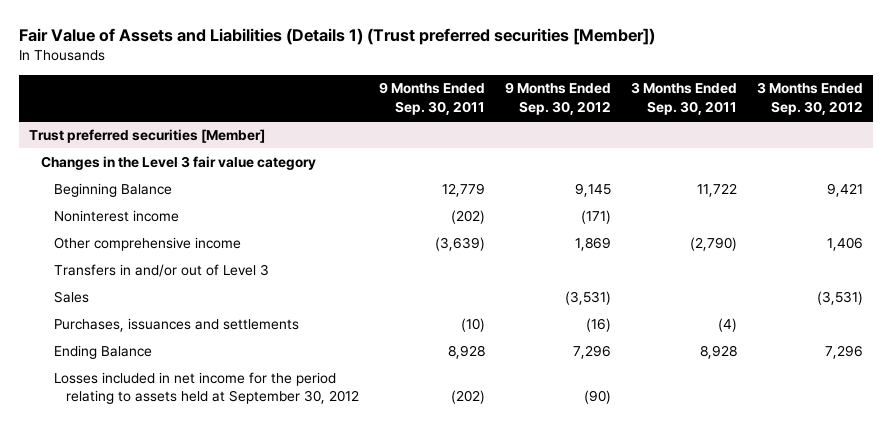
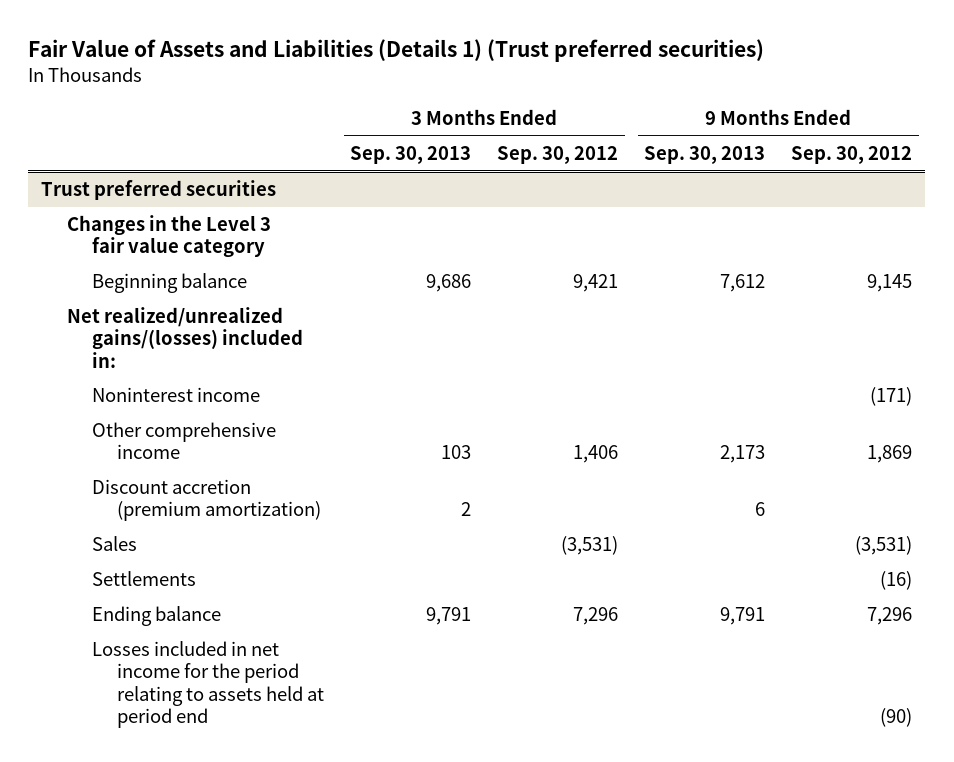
[19,28,656,46] Fair Value of Assets and Liabilities (Details 1) (Trust preferred securities [Member]) -> [28,39,765,63] Fair Value of Assets and Liabilities (Details 1) (Trust preferred securities)
[378,82,485,115] 9 Months Ended Sep. 30, 2011 -> none
[631,82,738,115] 3 Months Ended Sep. 30, 2011 -> none
none -> [350,145,472,164] Sep. 30, 2013
none -> [644,145,766,164] Sep. 30, 2013
[29,128,266,143] Trust preferred securities [Member] -> [41,180,277,201] Trust preferred securities
[53,182,172,197] Beginning Balance -> [92,273,248,294] Beginning balance
none -> [66,307,304,368] Net realized/unrealized gains/(losses) included in:
[53,263,269,277] Transfers in and/or out of Level 3 -> none
none -> [92,479,322,522] Discount accretion (premium amortization)
[53,317,299,332] Purchases, issuances and settlements -> none
none -> [92,571,197,587] Settlements
[53,344,152,359] Ending Balance -> [92,606,222,627] Ending balance
[53,371,359,405] Losses included in net income for the period relating to assets held at September 30, 2012 -> [92,641,325,728] Losses included in net income for the period relating to assets held at period end

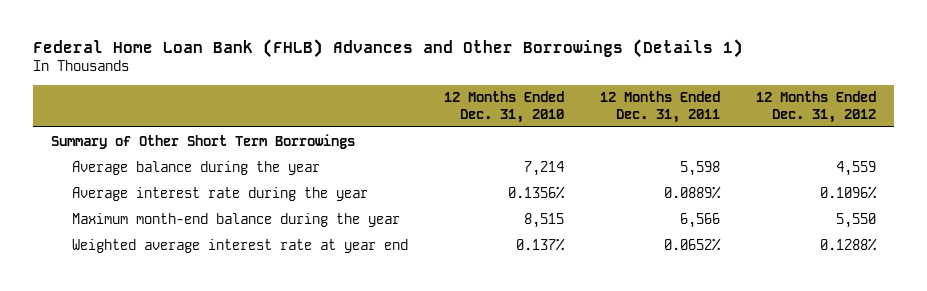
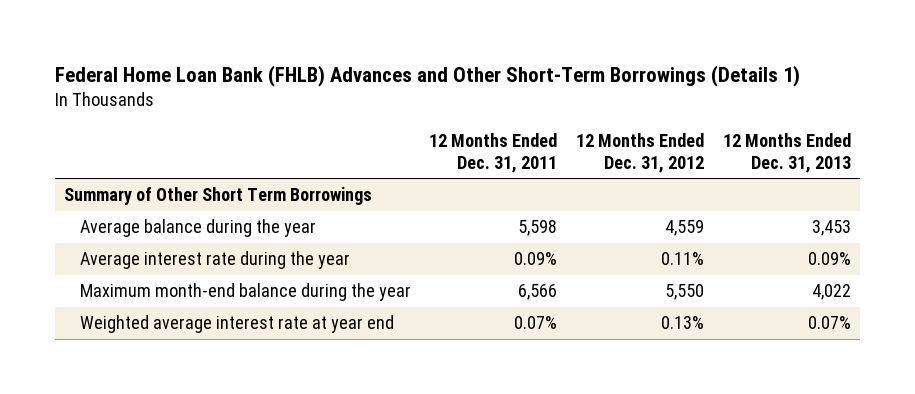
[32,39,743,59] Federal Home Loan Bank (FHLB) Advances and Other Borrowings (Details 1) -> [54,65,800,88] Federal Home Loan Bank (FHLB) Advances and Other Short-Term Borrowings (Details 1)
[443,91,564,123] 12 Months Ended Dec. 31, 2010 -> none
none -> [722,132,851,173] 12 Months Ended Dec. 31, 2013
[663,185,721,199] 0.0889% -> [514,252,558,266] 0.09%
[820,185,878,199] 0.1096% -> [661,252,705,266] 0.11%
[663,237,721,251] 0.0652% -> [514,316,558,330] 0.07%
[820,237,878,251] 0.1288% -> [661,316,705,330] 0.13%

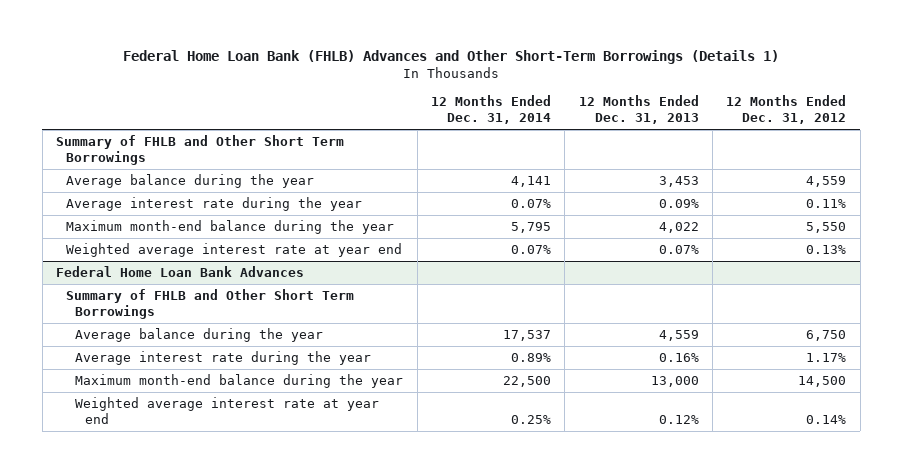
[429,132,558,173] 12 Months Ended Dec. 31, 2011 -> none
none -> [430,95,551,125] 12 Months Ended Dec. 31, 2014
[64,187,373,206] Summary of Other Short Term Borrowings -> [55,135,344,165] Summary of FHLB and Other Short Term Borrowings
none -> [55,266,304,278] Federal Home Loan Bank Advances
none -> [65,289,354,319] Summary of FHLB and Other Short Term Borrowings
none -> [75,328,324,343] Average balance during the year
none -> [75,351,372,366] Average interest rate during the year
none -> [75,374,404,389] Maximum month-end balance during the year
none -> [75,397,380,424] Weighted average interest rate at year end

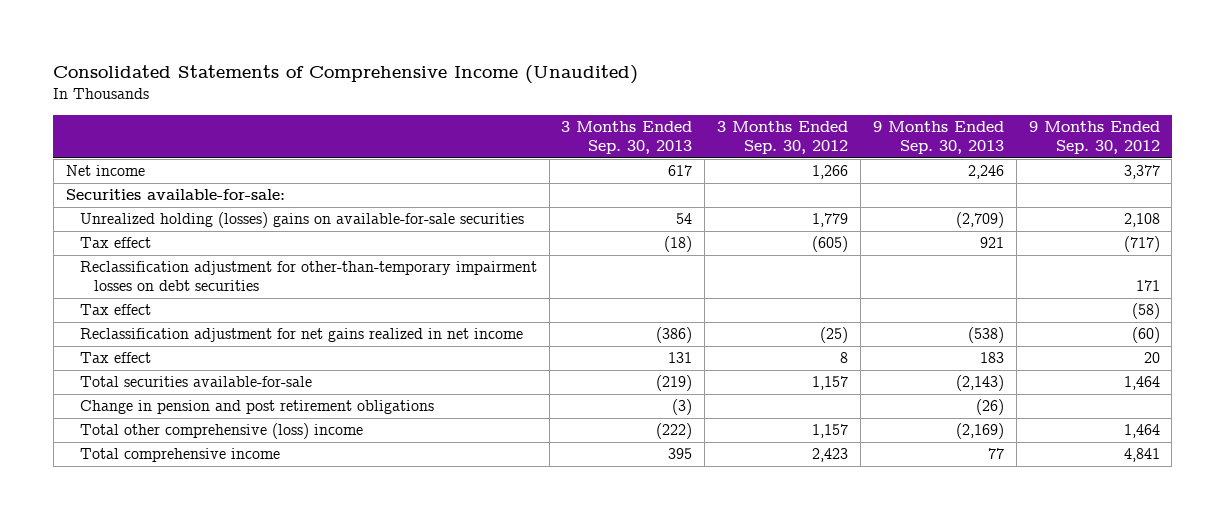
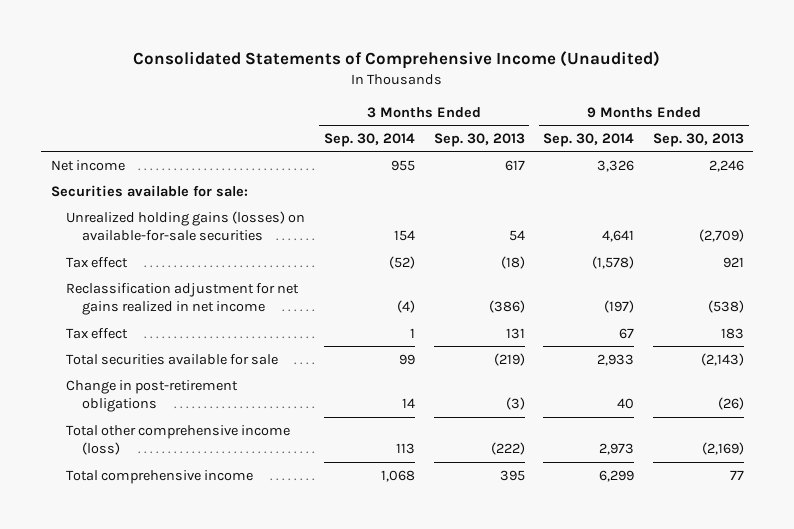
[717,121,849,155] 3 Months Ended Sep. 30, 2012 -> none
[1028,121,1160,155] 9 Months Ended Sep. 30, 2012 -> none
none -> [323,132,415,147] Sep. 30, 2014
none -> [543,132,635,147] Sep. 30, 2014
[65,189,285,201] Securities available-for-sale: -> [50,184,248,197] Securities available for sale:
[79,212,524,229] Unrealized holding (losses) gains on available-for-sale securities -> [66,210,306,242] Unrealized holding gains (losses) on available-for-sale securities
[79,261,537,292] Reclassification adjustment for other-than-temporary impairment losses on debt securities -> none
[79,304,151,316] Tax effect -> none
[79,376,312,388] Total securities available-for-sale -> [66,353,279,365] Total securities available for sale
[79,400,434,415] Change in pension and post retirement obligations -> [66,379,239,413] Change in post-retirement obligations
[79,423,363,440] Total other comprehensive (loss) income -> [66,424,291,456] Total other comprehensive income (loss)

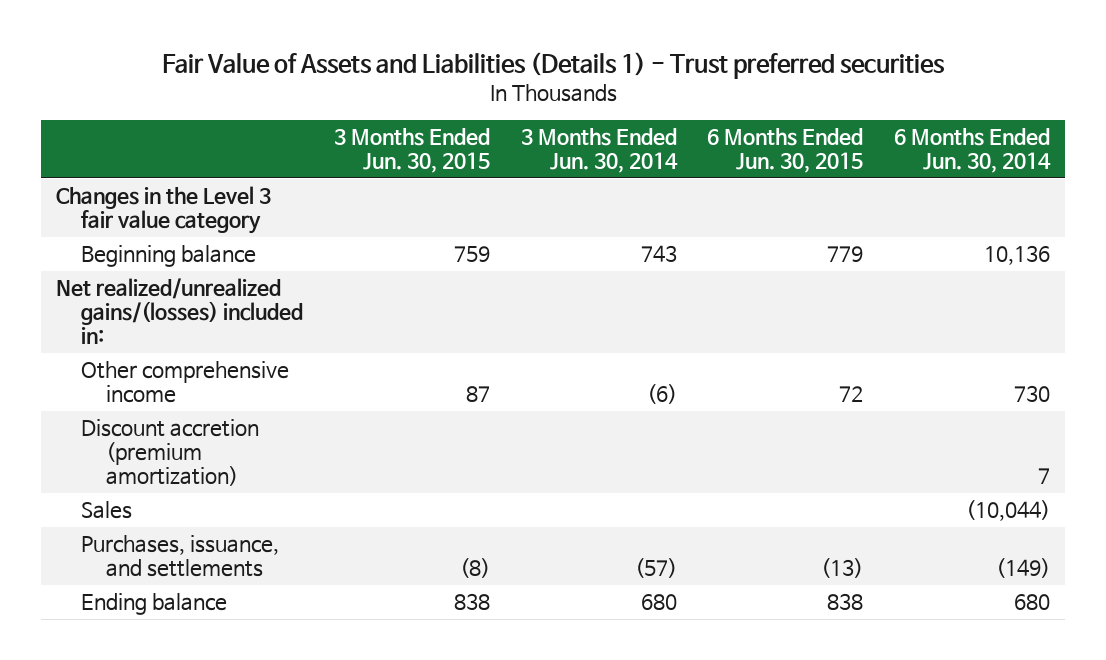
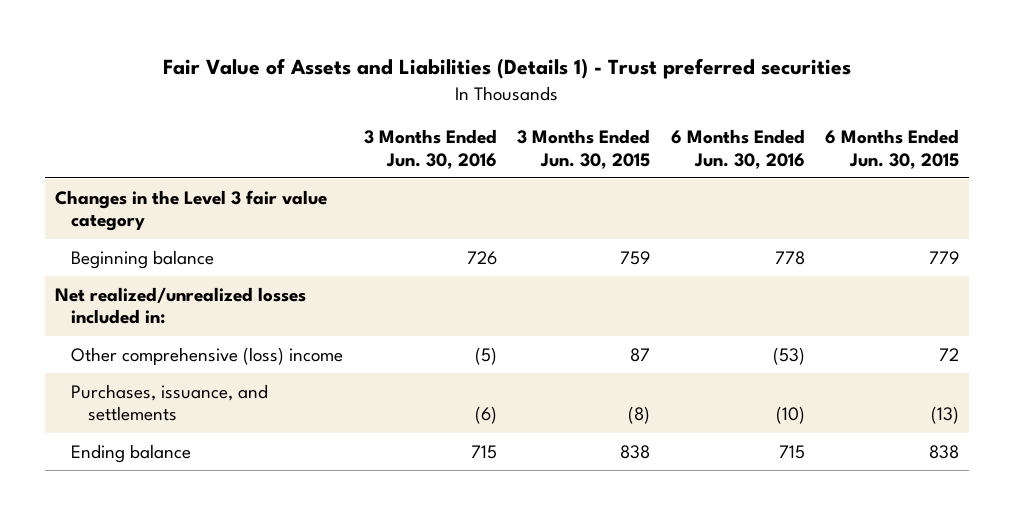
[520,128,678,174] 3 Months Ended Jun. 30, 2014 -> none
[894,128,1052,174] 6 Months Ended Jun. 30, 2014 -> none
none -> [363,128,497,169] 3 Months Ended Jun. 30, 2016
none -> [670,128,805,169] 6 Months Ended Jun. 30, 2016
[81,419,260,487] Discount accretion (premium amortization) -> none
[81,501,133,520] Sales -> none
[56,278,304,345] Net realized/unrealized gains/(losses) included in: -> [55,286,307,325] Net realized/unrealized losses included in:
[81,361,290,404] Other comprehensive income -> [71,346,344,365] Other comprehensive (loss) income

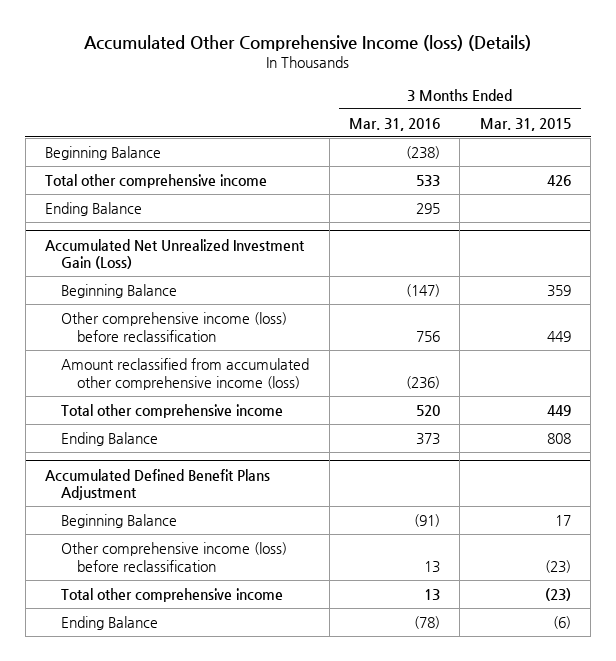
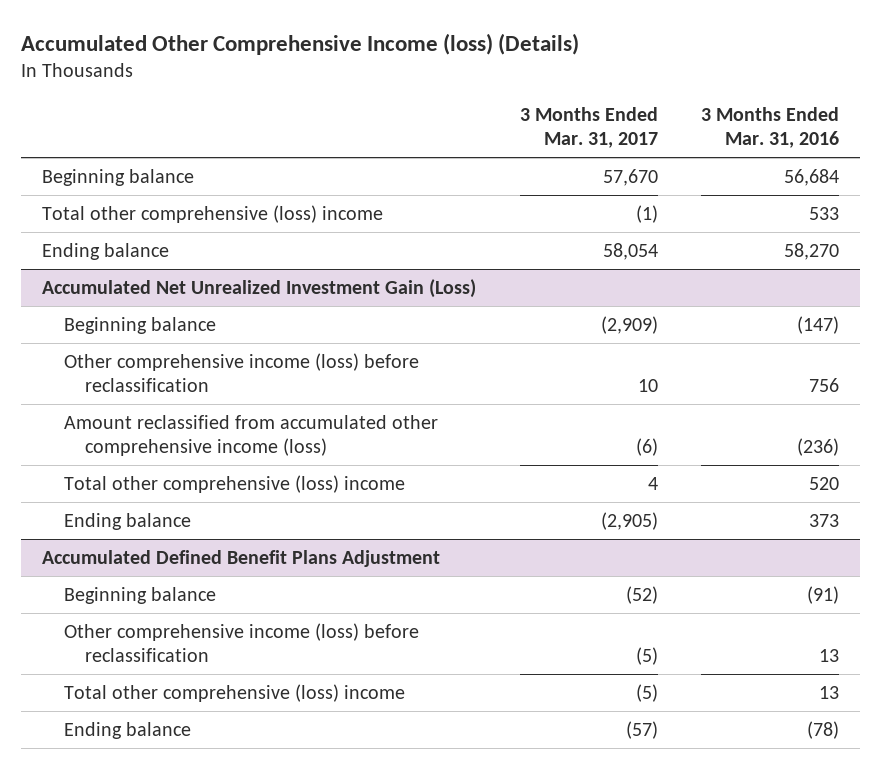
[479,117,571,131] Mar. 31, 2015 -> none
none -> [519,107,658,149] 3 Months Ended Mar. 31, 2017
[45,145,162,160] Beginning Balance -> [42,168,195,186] Beginning balance
[405,145,440,159] (238) -> [783,168,839,186] 56,684
[45,173,268,188] Total other comprehensive income -> [42,204,384,223] Total other comprehensive (loss) income
[45,201,143,216] Ending Balance -> [42,242,170,260] Ending balance
[415,202,440,214] 295 -> [783,242,839,260] 58,270
[61,283,178,298] Beginning Balance -> [63,316,216,334] Beginning balance
[61,403,284,418] Total other comprehensive income -> [63,474,405,493] Total other comprehensive (loss) income
[61,431,159,446] Ending Balance -> [63,512,191,530] Ending balance
[61,513,178,528] Beginning Balance -> [63,586,216,604] Beginning balance
[61,587,284,602] Total other comprehensive income -> [63,683,405,702] Total other comprehensive (loss) income
[61,615,159,630] Ending Balance -> [63,721,191,739] Ending balance

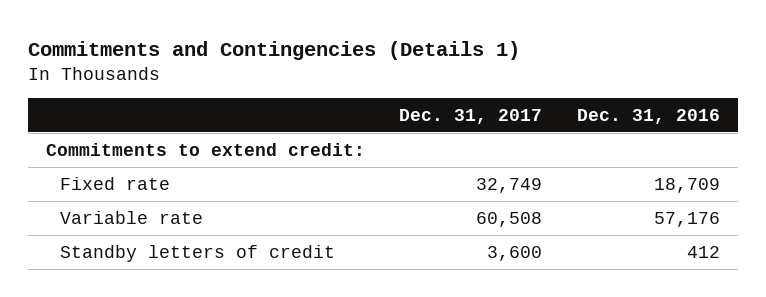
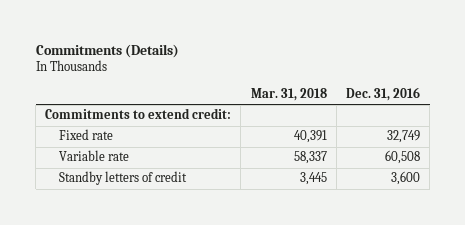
[28,40,521,60] Commitments and Contingencies (Details 1) -> [35,43,179,58] Commitments (Details)
[399,108,543,124] Dec. 31, 2017 -> none
none -> [250,87,327,101] Mar. 31, 2018
[654,178,721,194] 18,709 -> [386,130,420,144] 32,749
[654,212,721,228] 57,176 -> [384,150,420,165] 60,508
[687,246,721,259] 412 -> [390,171,420,186] 3,600

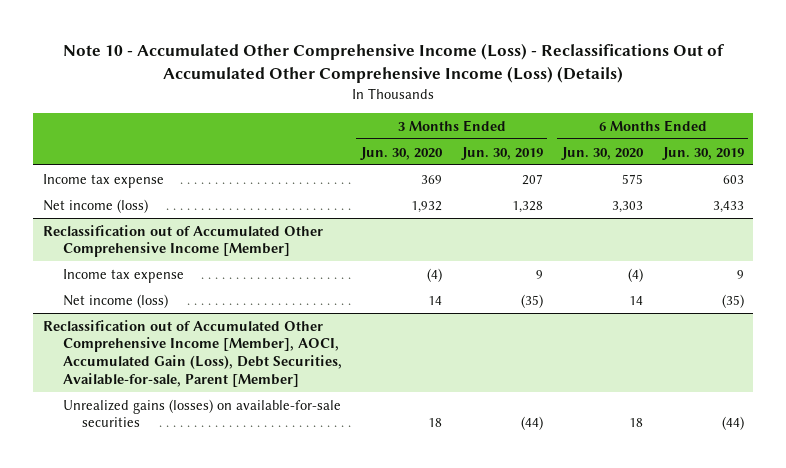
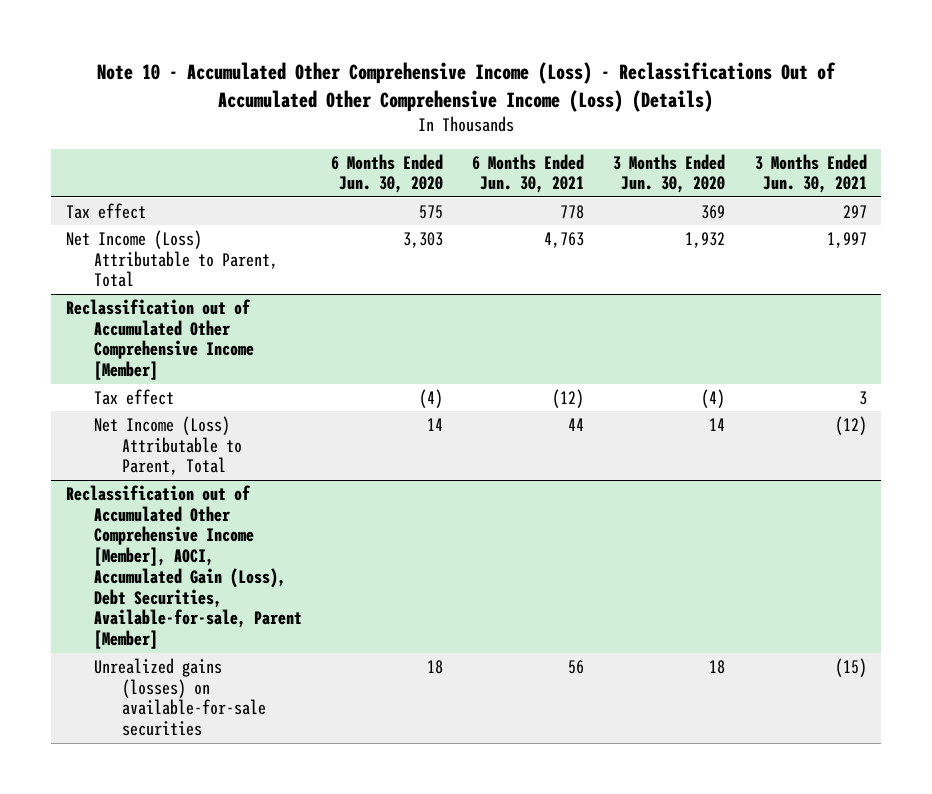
[460,146,543,160] Jun. 30, 2019 -> none
[661,146,744,160] Jun. 30, 2019 -> none
none -> [472,153,585,194] 6 Months Ended Jun. 30, 2021
none -> [754,153,867,194] 3 Months Ended Jun. 30, 2021
[42,173,164,188] Income tax expense -> [65,202,146,219] Tax effect
[42,198,148,213] Net income (loss) -> [65,229,278,288] Net Income (Loss) Attributable to Parent, Total
[62,268,184,283] Income tax expense -> [93,388,174,405] Tax effect
[62,293,168,308] Net income (loss) -> [93,415,242,476] Net Income (Loss) Attributable to Parent, Total

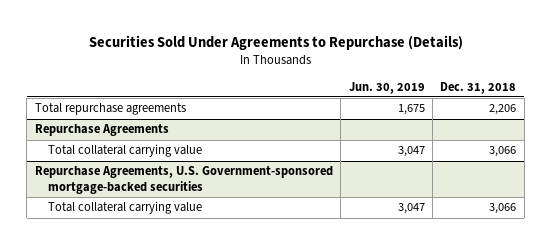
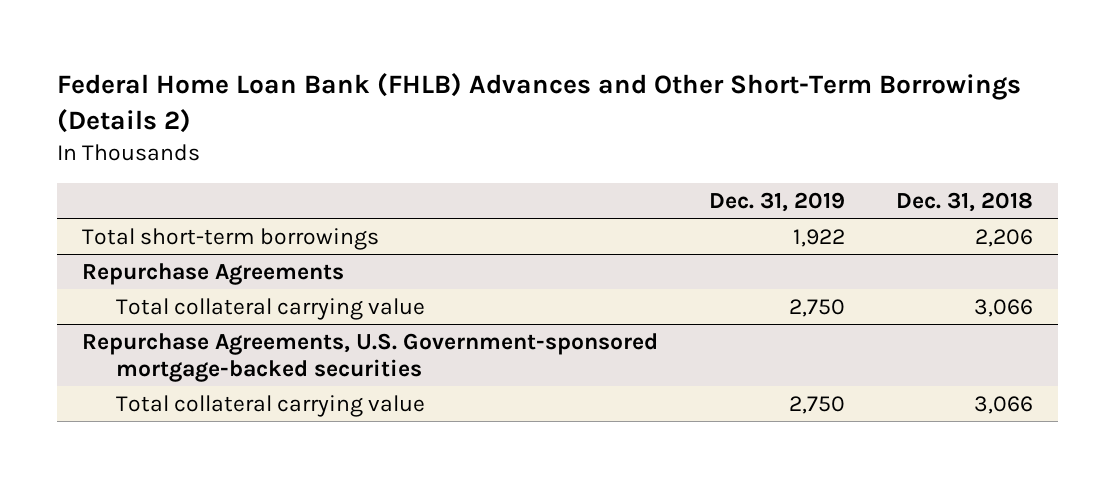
[88,34,463,50] Securities Sold Under Agreements to Repurchase (Details) -> [56,72,1021,133] Federal Home Loan Bank (FHLB) Advances and Other Short-Term Borrowings (Details 2)
[348,81,425,94] Jun. 30, 2019 -> none
none -> [709,192,846,213] Dec. 31, 2019
[34,103,186,116] Total repurchase agreements -> [82,227,380,250] Total short-term borrowings

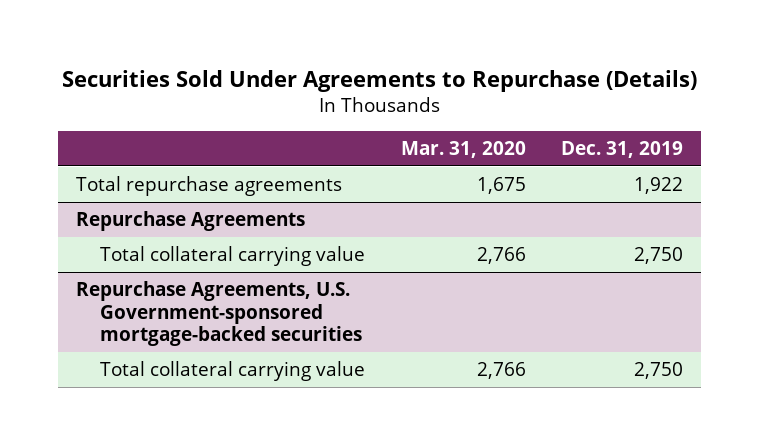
[56,72,1021,133] Federal Home Loan Bank (FHLB) Advances and Other Short-Term Borrowings (Details 2) -> [61,69,697,92] Securities Sold Under Agreements to Repurchase (Details)
[895,192,1033,213] Dec. 31, 2018 -> none
none -> [400,140,526,158] Mar. 31, 2020
[82,227,380,250] Total short-term borrowings -> [75,175,342,196] Total repurchase agreements

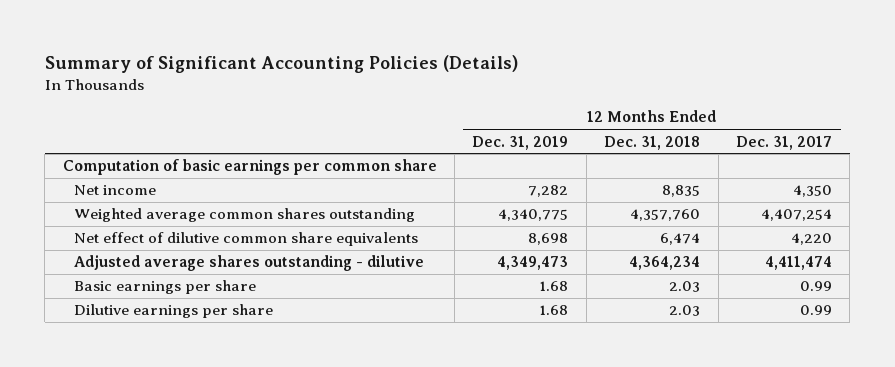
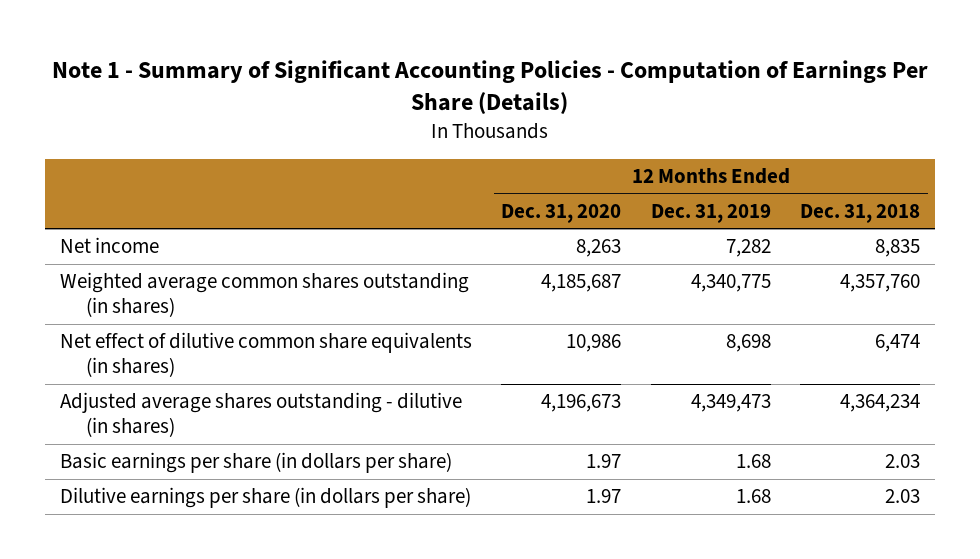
[44,54,518,73] Summary of Significant Accounting Policies (Details) -> [52,59,929,114] Note 1 - Summary of Significant Accounting Policies - Computation of Earnings Per Share (Details)
[735,135,832,150] Dec. 31, 2017 -> none
none -> [501,203,622,223] Dec. 31, 2020
[62,159,437,176] Computation of basic earnings per common share -> none
[74,208,416,223] Weighted average common shares outstanding -> [60,272,470,318] Weighted average common shares outstanding (in shares)
[74,232,419,247] Net effect of dilutive common share equivalents -> [60,332,473,378] Net effect of dilutive common share equivalents (in shares)
[74,255,425,272] Adjusted average shares outstanding - dilutive -> [60,392,463,438] Adjusted average shares outstanding - dilutive (in shares)
[74,280,257,295] Basic earnings per share -> [60,452,453,474] Basic earnings per share (in dollars per share)
[74,304,274,319] Dilutive earnings per share -> [60,487,472,509] Dilutive earnings per share (in dollars per share)

